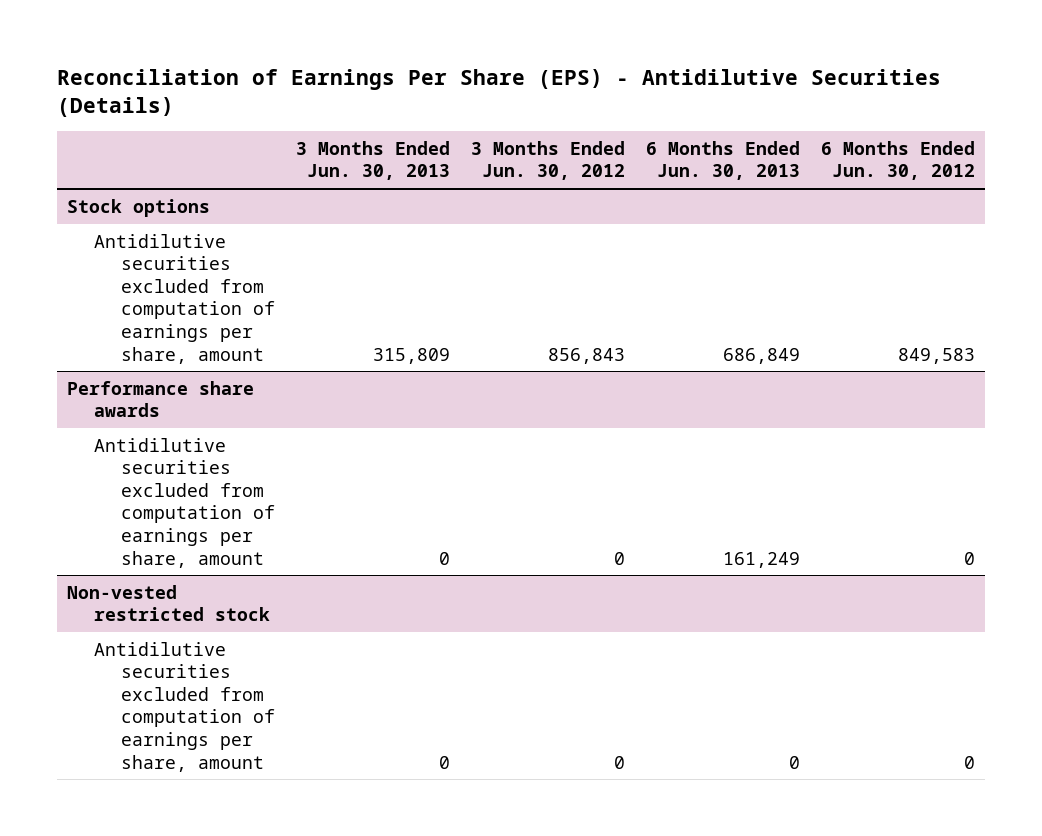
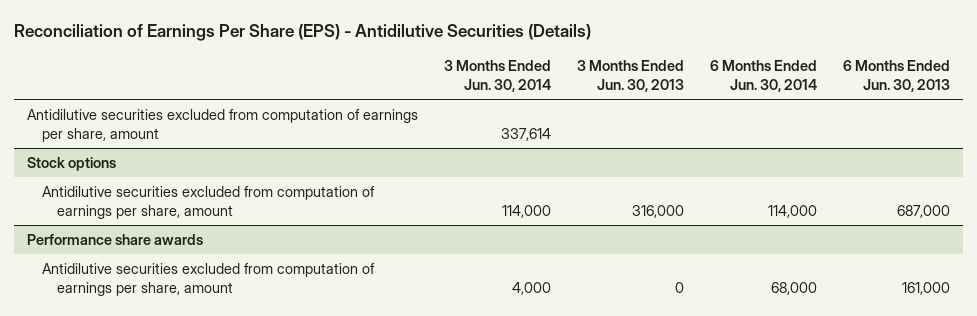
[471,140,626,181] 3 Months Ended Jun. 30, 2012 -> none
[820,140,975,181] 6 Months Ended Jun. 30, 2012 -> none
none -> [443,60,551,93] 3 Months Ended Jun. 30, 2014
none -> [709,60,817,93] 6 Months Ended Jun. 30, 2014
none -> [26,108,418,142] Antidilutive securities excluded from computation of earnings per share, amount
[373,347,451,364] 315,809 -> [631,204,684,218] 316,000
[722,347,800,364] 686,849 -> [896,204,950,218] 687,000
[67,584,271,622] Non-vested restricted stock -> none
[94,641,276,772] Antidilutive securities excluded from computation of earnings per share, amount -> none
[722,551,800,568] 161,249 -> [901,281,950,295] 161,000

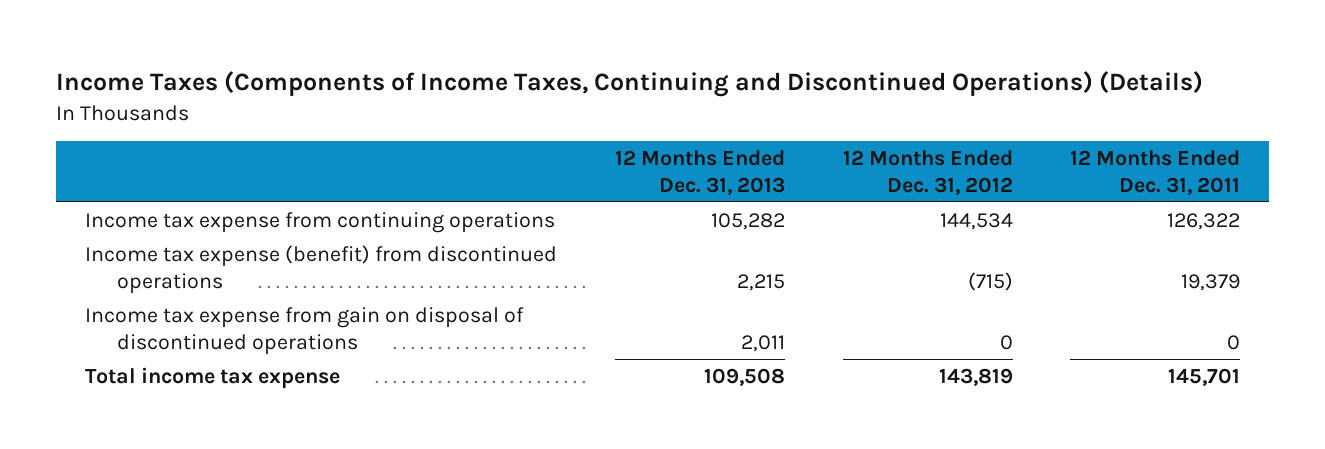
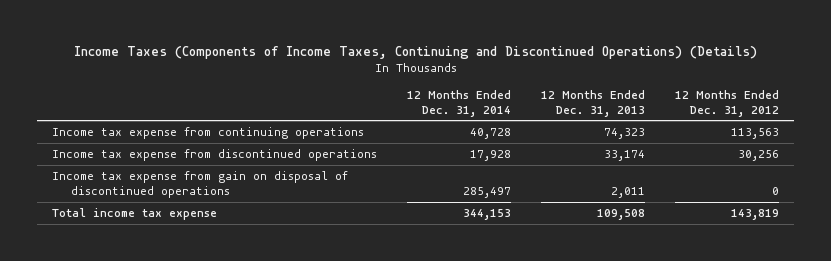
[1070,149,1241,195] 12 Months Ended Dec. 31, 2011 -> none
none -> [407,89,512,117] 12 Months Ended Dec. 31, 2014
[710,212,785,230] 105,282 -> [604,128,646,140] 74,323
[939,212,1013,230] 144,534 -> [731,128,780,140] 113,563
[85,244,558,294] Income tax expense (benefit) from discontinued operations -> [52,149,378,162] Income tax expense from discontinued operations
[736,273,785,291] 2,215 -> [604,150,646,162] 33,174
[967,271,1013,291] (715) -> [738,150,780,162] 30,256

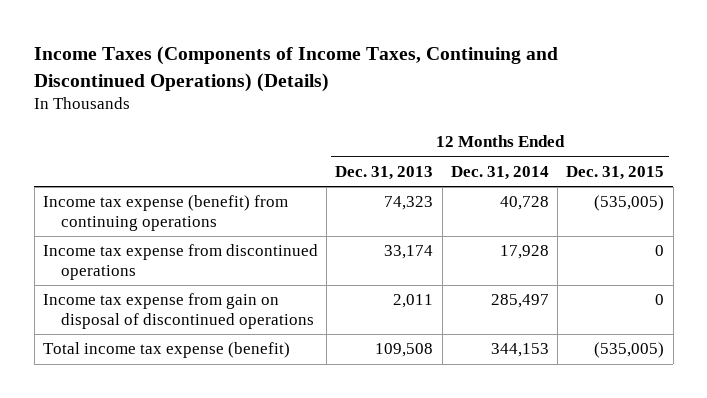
[675,89,780,117] 12 Months Ended Dec. 31, 2012 -> none
none -> [566,165,665,180] Dec. 31, 2015
[52,127,365,140] Income tax expense from continuing operations -> [42,195,288,231] Income tax expense (benefit) from continuing operations
[52,208,218,221] Total income tax expense -> [42,342,290,359] Total income tax expense (benefit)

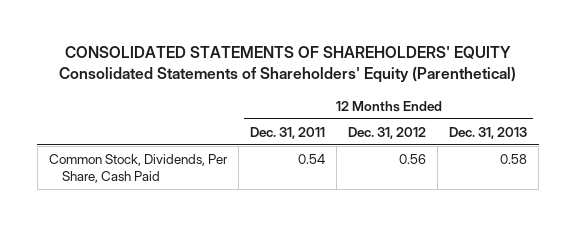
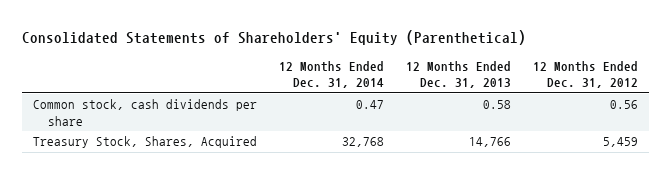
[59,46,517,84] CONSOLIDATED STATEMENTS OF SHAREHOLDERS' EQUITY Consolidated Statements of Shareholders' Equity (Parenthetical) -> [22,30,527,46] Consolidated Statements of Shareholders' Equity (Parenthetical)
[250,126,326,139] Dec. 31, 2011 -> none
none -> [279,60,385,89] 12 Months Ended Dec. 31, 2014
[48,153,228,183] Common Stock, Dividends, Per Share, Cash Paid -> [33,99,258,127] Common stock, cash dividends per share
none -> [33,136,258,149] Treasury Stock, Shares, Acquired

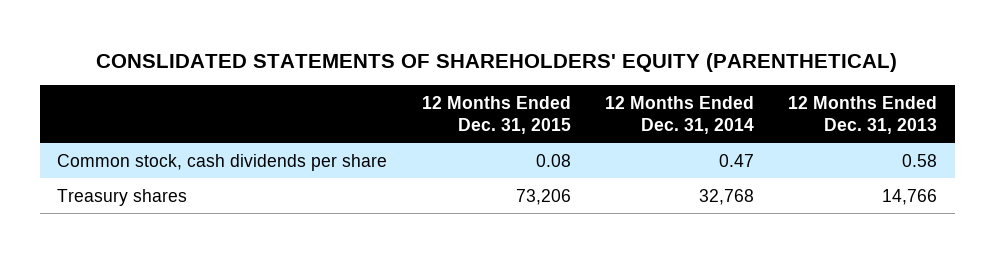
[22,30,527,46] Consolidated Statements of Shareholders' Equity (Parenthetical) -> [96,52,898,72] CONSLIDATED STATEMENTS OF SHAREHOLDERS' EQUITY (PARENTHETICAL)
[533,60,639,89] 12 Months Ended Dec. 31, 2012 -> none
none -> [421,96,571,134] 12 Months Ended Dec. 31, 2015
[33,136,258,149] Treasury Stock, Shares, Acquired -> [57,188,188,206] Treasury shares

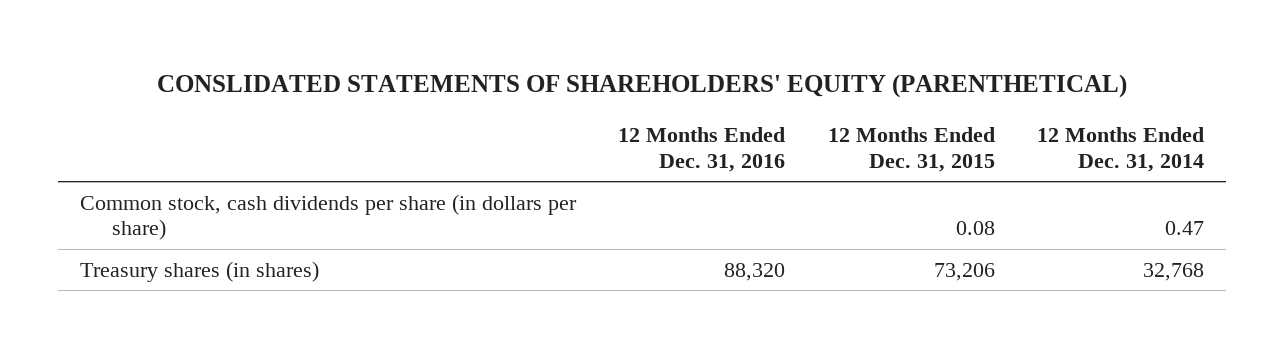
[788,96,938,134] 12 Months Ended Dec. 31, 2013 -> none
none -> [618,127,786,172] 12 Months Ended Dec. 31, 2016
[57,153,388,171] Common stock, cash dividends per share -> [79,193,577,241] Common stock, cash dividends per share (in dollars per share)
[57,188,188,206] Treasury shares -> [79,260,319,282] Treasury shares (in shares)

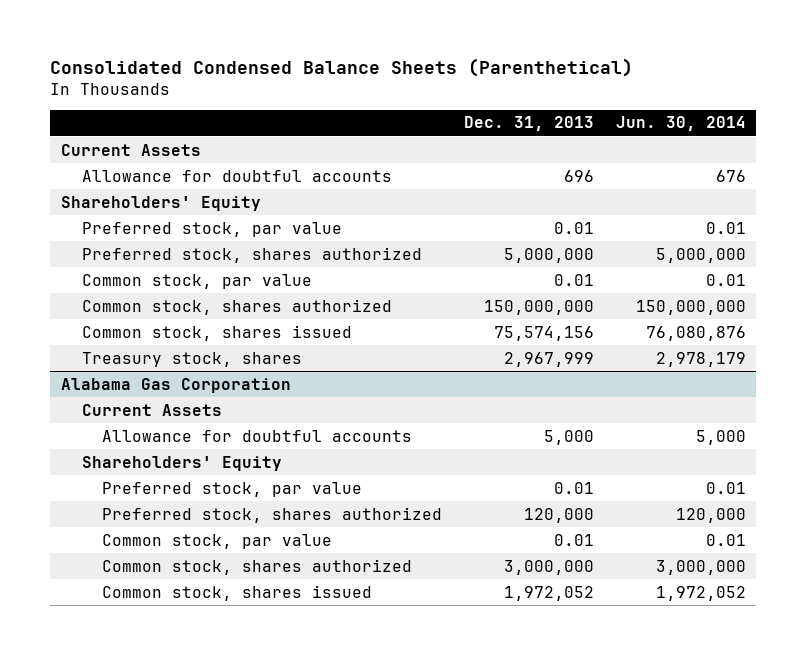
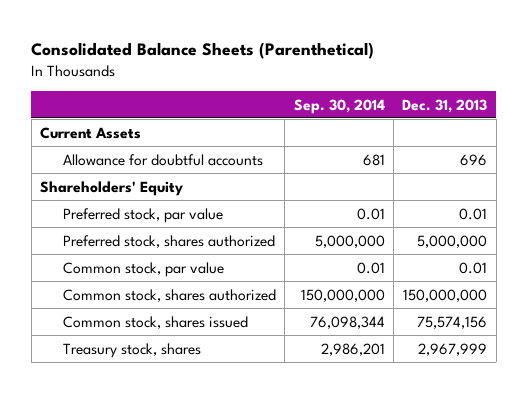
[50,57,634,77] Consolidated Condensed Balance Sheets (Parenthetical) -> [31,42,375,60] Consolidated Balance Sheets (Parenthetical)
[615,116,746,132] Jun. 30, 2014 -> none
none -> [293,98,385,114] Sep. 30, 2014
[60,377,291,393] Alabama Gas Corporation -> none
[81,403,222,416] Current Assets -> none
[102,429,413,442] Allowance for doubtful accounts -> none
[81,455,282,471] Shareholders' Equity -> none
[102,481,363,497] Preferred stock, par value -> none
[102,506,443,523] Preferred stock, shares authorized -> none
[102,533,333,549] Common stock, par value -> none
[102,558,413,575] Common stock, shares authorized -> none
[102,584,373,601] Common stock, shares issued -> none

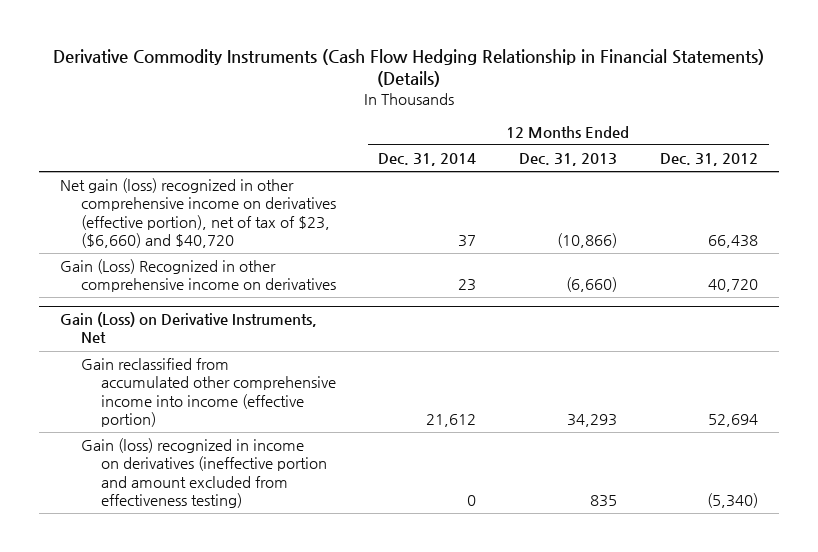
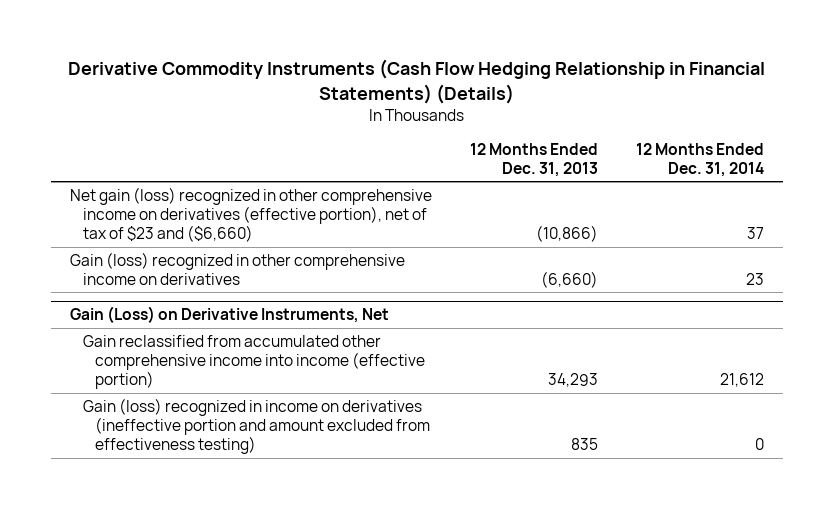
[659,153,758,167] Dec. 31, 2012 -> none
[60,178,336,248] Net gain (loss) recognized in other comprehensive income on derivatives (effective portion), net of tax of $23, ($6,660) and $40,720 -> [70,186,433,243] Net gain (loss) recognized in other comprehensive income on derivatives (effective portion), net of tax of $23 and ($6,660)
[60,259,336,293] Gain (Loss) Recognized in other comprehensive income on derivatives -> [70,251,406,286] Gain (loss) recognized in other comprehensive income on derivatives

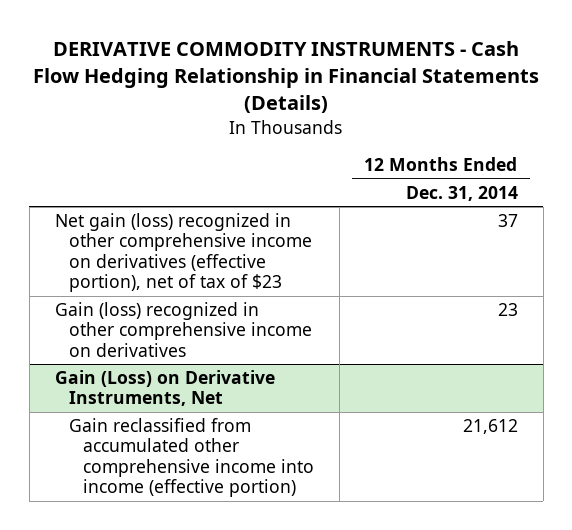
[68,59,766,104] Derivative Commodity Instruments (Cash Flow Hedging Relationship in Financial Statements) (Details) -> [33,41,540,114] DERIVATIVE COMMODITY INSTRUMENTS - Cash Flow Hedging Relationship in Financial Statements (Details)
[470,142,599,178] 12 Months Ended Dec. 31, 2013 -> none
[70,186,433,243] Net gain (loss) recognized in other comprehensive income on derivatives (effective portion), net of tax of $23 and ($6,660) -> [54,213,312,293] Net gain (loss) recognized in other comprehensive income on derivatives (effective portion), net of tax of $23
[82,397,431,455] Gain (loss) recognized in income on derivatives (ineffective portion and amount excluded from effectiveness testing) -> none

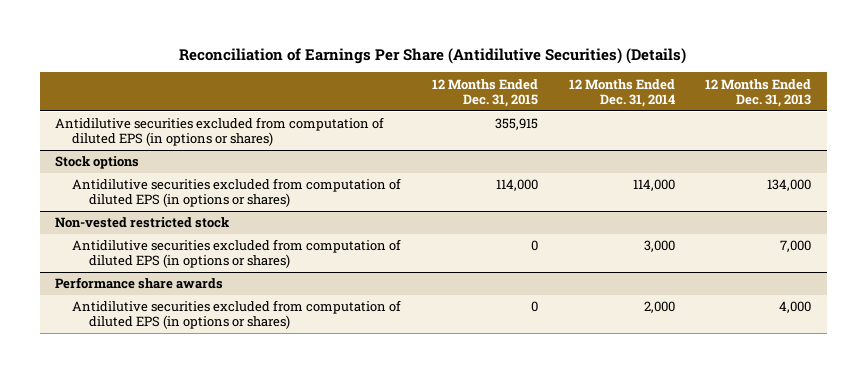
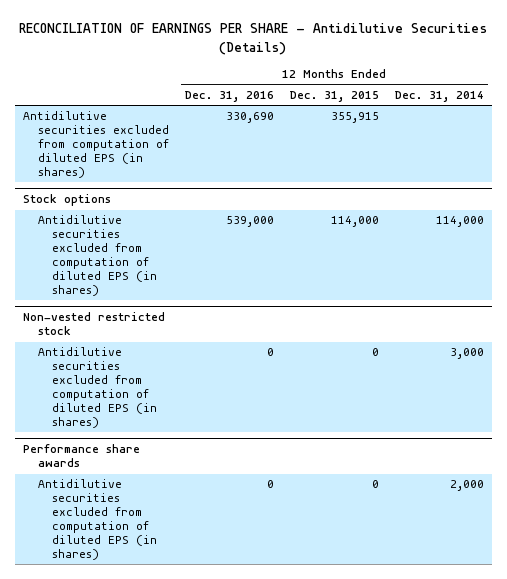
[179,47,687,64] Reconciliation of Earnings Per Share (Antidilutive Securities) (Details) -> [19,23,488,55] RECONCILIATION OF EARNINGS PER SHARE - Antidilutive Securities (Details)
[705,78,812,107] 12 Months Ended Dec. 31, 2013 -> none
none -> [184,90,274,102] Dec. 31, 2016
[55,117,385,147] Antidilutive securities excluded from computation of diluted EPS (in options or shares) -> [22,111,169,179] Antidilutive securities excluded from computation of diluted EPS (in shares)
[72,178,402,208] Antidilutive securities excluded from computation of diluted EPS (in options or shares) -> [37,215,158,296] Antidilutive securities excluded from computation of diluted EPS (in shares)
[72,239,402,269] Antidilutive securities excluded from computation of diluted EPS (in options or shares) -> [37,347,158,428] Antidilutive securities excluded from computation of diluted EPS (in shares)
[72,300,402,330] Antidilutive securities excluded from computation of diluted EPS (in options or shares) -> [37,479,158,560] Antidilutive securities excluded from computation of diluted EPS (in shares)

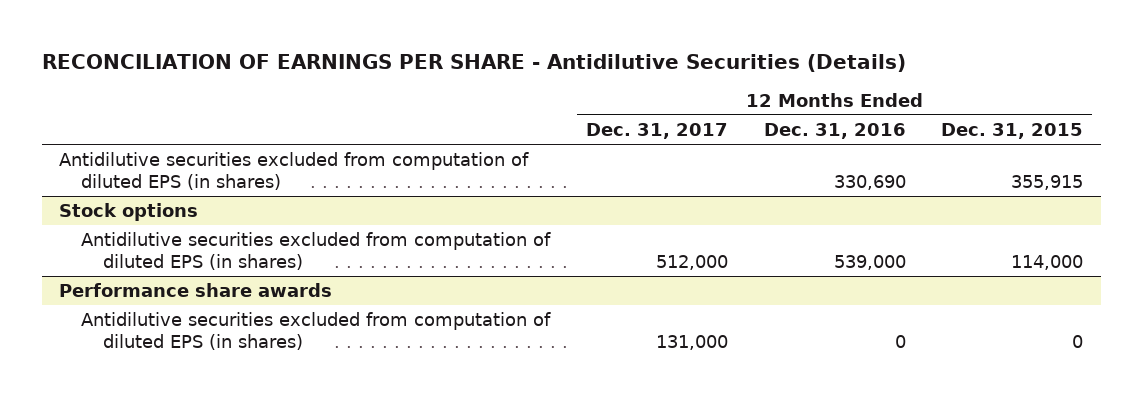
[394,90,484,102] Dec. 31, 2014 -> none
none -> [585,122,728,139] Dec. 31, 2017
[22,312,165,336] Non-vested restricted stock -> none
[37,347,158,428] Antidilutive securities excluded from computation of diluted EPS (in shares) -> none

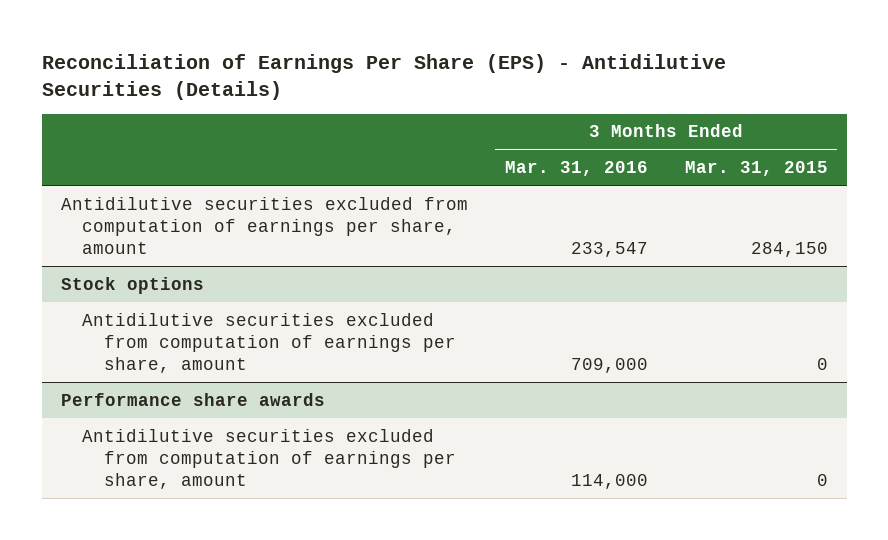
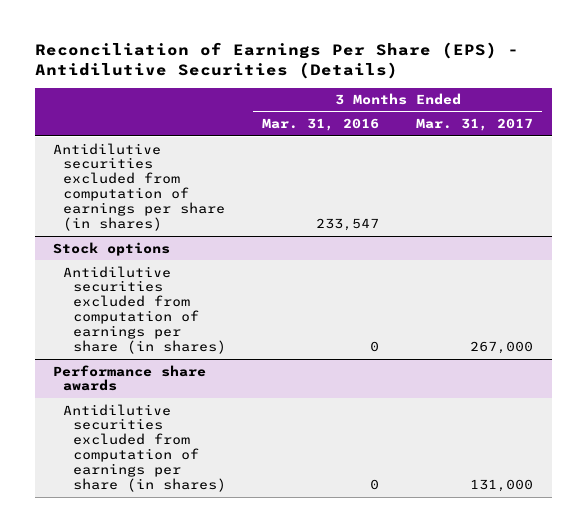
[684,161,828,177] Mar. 31, 2015 -> none
none -> [416,118,534,132] Mar. 31, 2017
[60,196,468,254] Antidilutive securities excluded from computation of earnings per share, amount -> [52,142,225,232] Antidilutive securities excluded from computation of earnings per share (in shares)
[82,312,456,373] Antidilutive securities excluded from computation of earnings per share, amount -> [62,265,226,355] Antidilutive securities excluded from computation of earnings per share (in shares)
[570,357,648,373] 709,000 -> [370,341,380,353] 0
[82,428,456,489] Antidilutive securities excluded from computation of earnings per share, amount -> [62,403,226,493] Antidilutive securities excluded from computation of earnings per share (in shares)
[570,473,648,489] 114,000 -> [370,479,380,491] 0

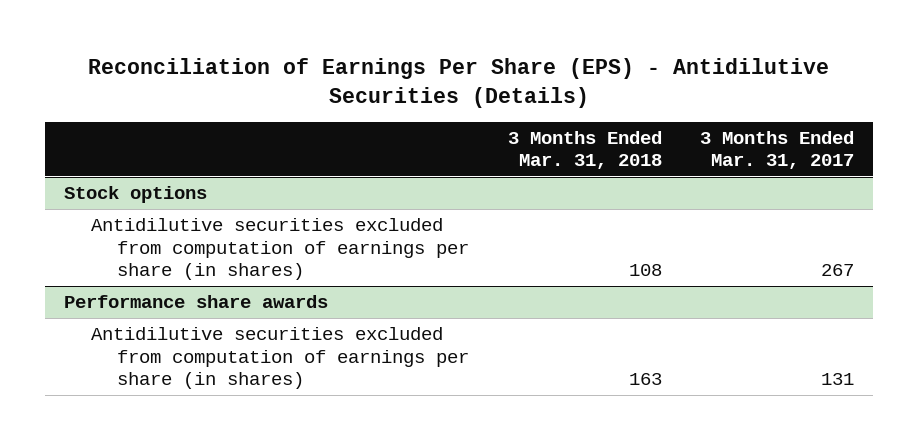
[262,118,380,132] Mar. 31, 2016 -> none
none -> [507,130,662,170] 3 Months Ended Mar. 31, 2018
[52,142,225,232] Antidilutive securities excluded from computation of earnings per share (in shares) -> none
[470,341,534,355] 267,000 -> [821,264,855,277] 267
[470,479,534,493] 131,000 -> [821,373,855,386] 131

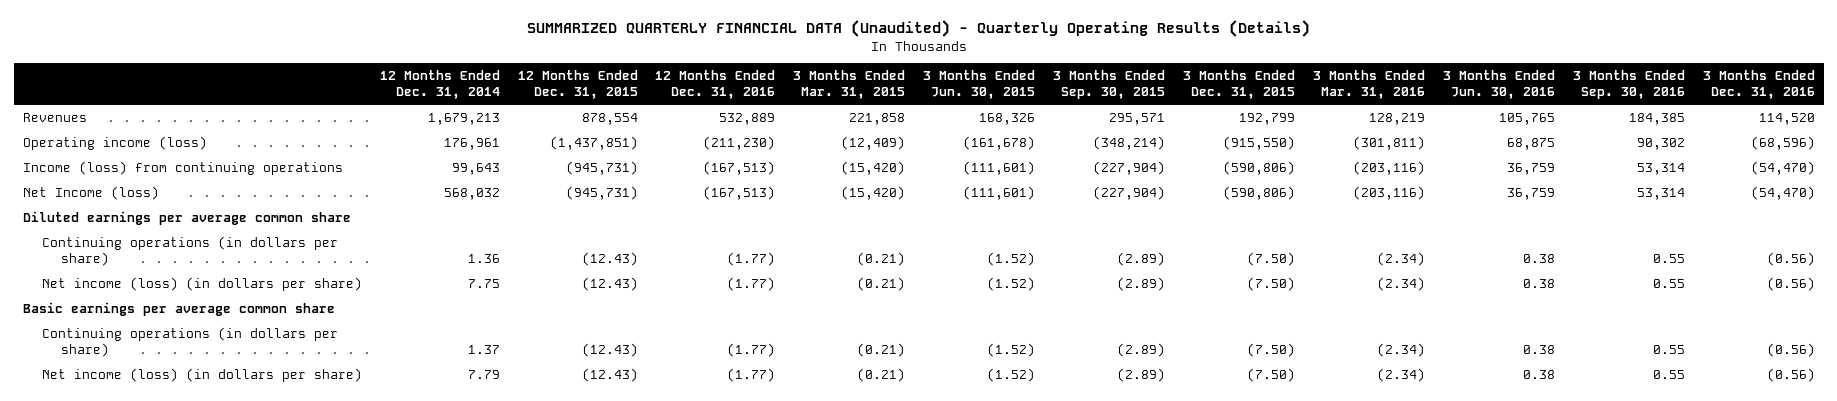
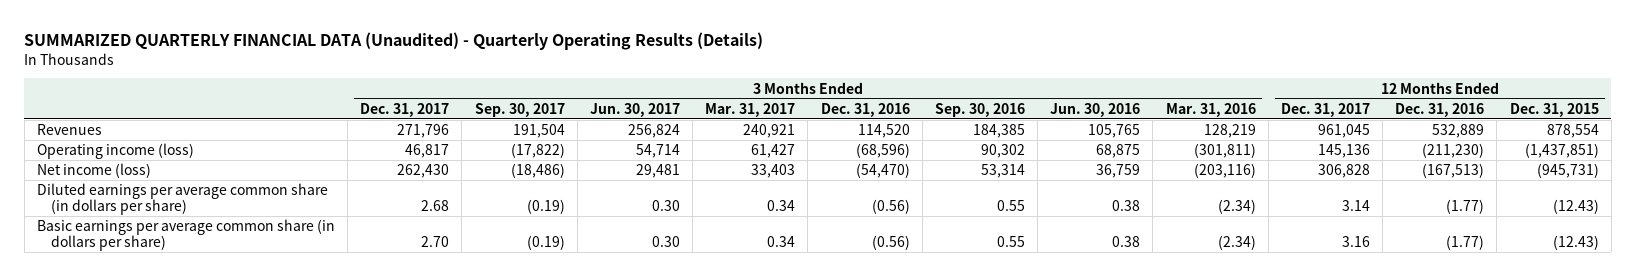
[379,70,500,100] 12 Months Ended Dec. 31, 2014 -> none
[793,70,906,100] 3 Months Ended Mar. 31, 2015 -> none
[923,70,1036,100] 3 Months Ended Jun. 30, 2015 -> none
[1053,70,1166,100] 3 Months Ended Sep. 30, 2015 -> none
[1183,70,1296,100] 3 Months Ended Dec. 31, 2015 -> none
none -> [360,102,450,117] Dec. 31, 2017
none -> [474,102,565,117] Sep. 30, 2017
none -> [589,102,680,117] Jun. 30, 2017
none -> [705,102,796,117] Mar. 31, 2017
none -> [1280,102,1370,117] Dec. 31, 2017
[22,160,343,175] Income (loss) from continuing operations -> none
[22,210,351,225] Diluted earnings per average common share -> none
[41,235,338,266] Continuing operations (in dollars per share) -> none
[22,301,335,316] Basic earnings per average common share -> none
[41,326,338,357] Continuing operations (in dollars per share) -> none
[22,185,159,200] Net Income (loss) -> [36,163,151,179] Net income (loss)
[41,276,362,291] Net income (loss) (in dollars per share) -> [36,183,328,216] Diluted earnings per average common share (in dollars per share)
[41,367,362,382] Net income (loss) (in dollars per share) -> [36,219,335,252] Basic earnings per average common share (in dollars per share)

